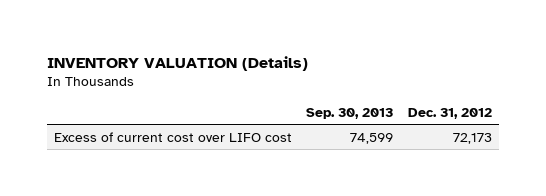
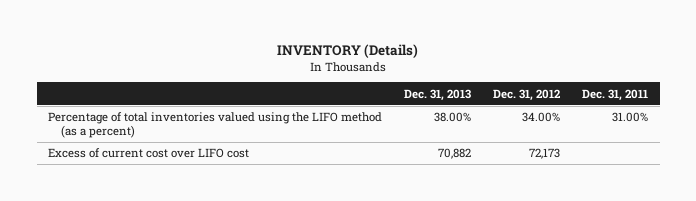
[46,55,308,71] INVENTORY VALUATION (Details) -> [277,43,419,58] INVENTORY (Details)
[306,107,394,119] Sep. 30, 2013 -> none
none -> [404,88,472,101] Dec. 31, 2013
none -> [582,88,649,101] Dec. 31, 2011
none -> [47,112,382,138] Percentage of total inventories valued using the LIFO method (as a percent)

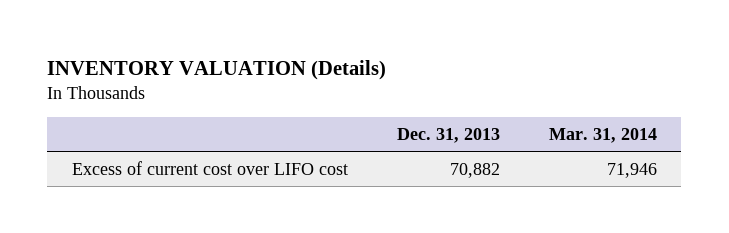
[277,43,419,58] INVENTORY (Details) -> [47,60,387,81] INVENTORY VALUATION (Details)
[493,88,561,101] Dec. 31, 2012 -> none
[582,88,649,101] Dec. 31, 2011 -> none
none -> [548,127,657,143] Mar. 31, 2014
[47,112,382,138] Percentage of total inventories valued using the LIFO method (as a percent) -> none

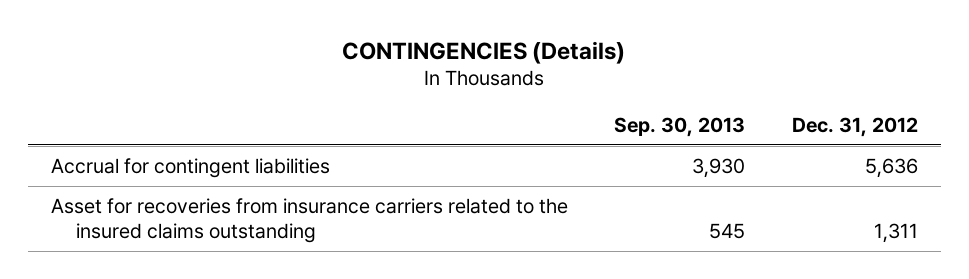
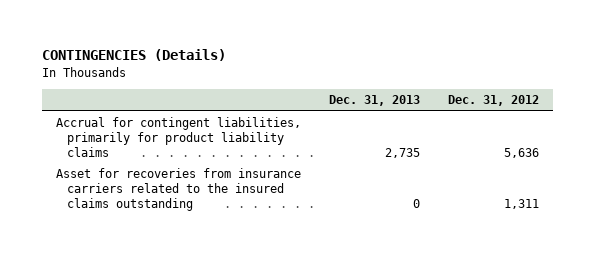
[614,117,746,138] Sep. 30, 2013 -> none
none -> [328,95,420,107] Dec. 31, 2013
[51,157,331,178] Accrual for contingent liabilities -> [55,117,301,158] Accrual for contingent liabilities, primarily for product liability claims

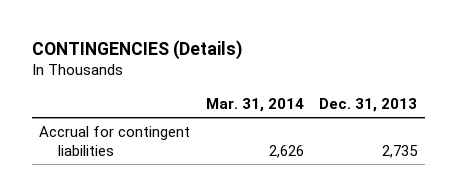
[448,95,540,107] Dec. 31, 2012 -> none
none -> [205,98,304,113] Mar. 31, 2014
[55,168,301,212] Asset for recoveries from insurance carriers related to the insured claims outstanding -> none
[55,117,301,158] Accrual for contingent liabilities, primarily for product liability claims -> [39,125,191,156] Accrual for contingent liabilities

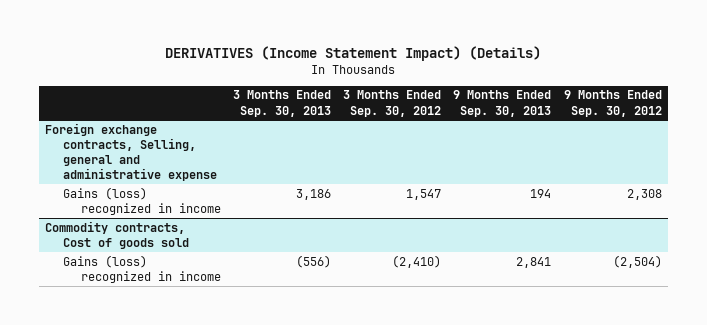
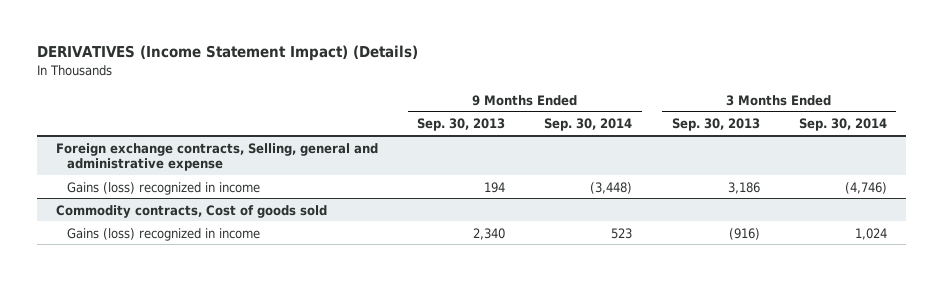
[343,90,442,117] 3 Months Ended Sep. 30, 2012 -> none
[563,90,662,117] 9 Months Ended Sep. 30, 2012 -> none
none -> [544,118,633,132] Sep. 30, 2014
none -> [798,118,887,132] Sep. 30, 2014
[295,254,331,268] (556) -> [728,227,760,240] (916)
[516,256,552,268] 2,841 -> [473,227,506,240] 2,340

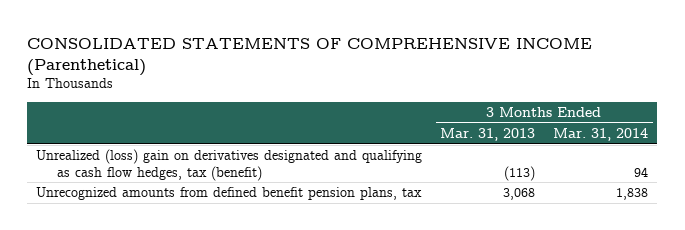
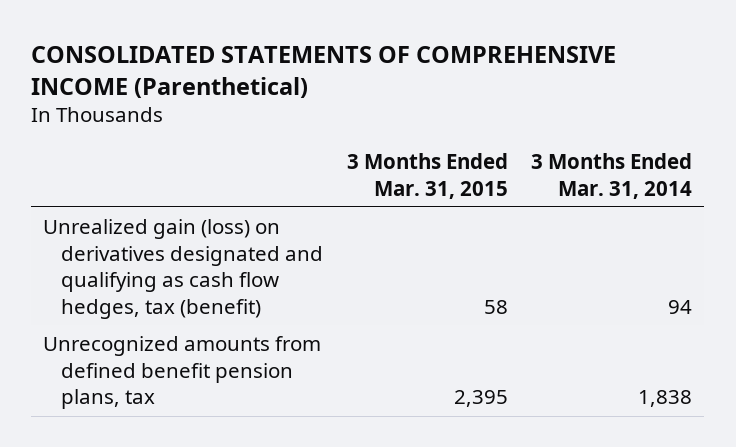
[440,128,536,142] Mar. 31, 2013 -> none
none -> [346,153,508,199] 3 Months Ended Mar. 31, 2015
[36,149,423,181] Unrealized (loss) gain on derivatives designated and qualifying as cash flow hedges, tax (benefit) -> [43,219,323,319] Unrealized gain (loss) on derivatives designated and qualifying as cash flow hedges, tax (benefit)

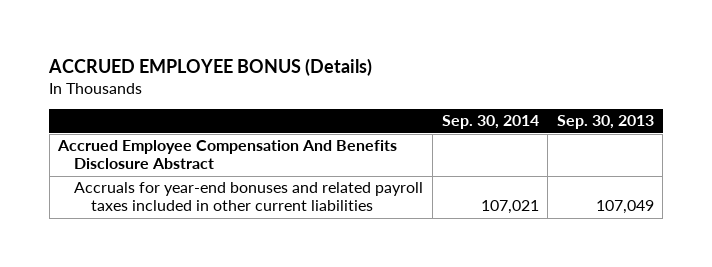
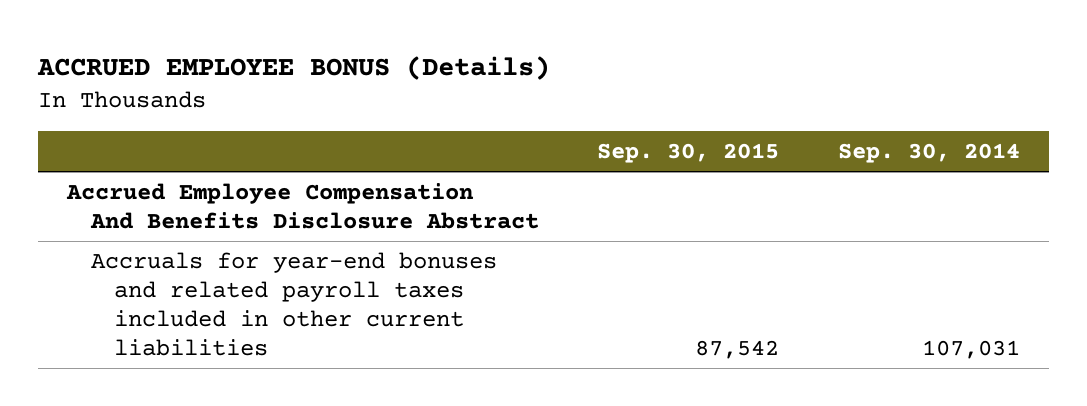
[556,115,654,130] Sep. 30, 2013 -> none
none -> [597,142,780,163] Sep. 30, 2015
[480,200,539,215] 107,021 -> [921,339,1020,359] 107,031

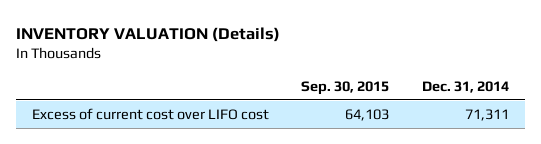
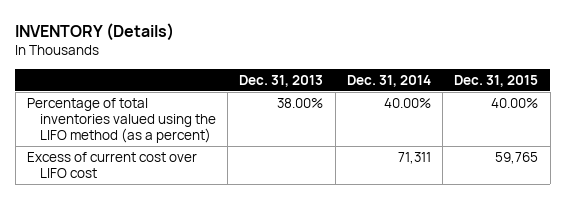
[16,26,281,42] INVENTORY VALUATION (Details) -> [15,22,175,41] INVENTORY (Details)
[301,80,390,95] Sep. 30, 2015 -> none
none -> [239,74,324,87] Dec. 31, 2013
none -> [454,74,539,87] Dec. 31, 2015
none -> [27,98,216,143] Percentage of total inventories valued using the LIFO method (as a percent)

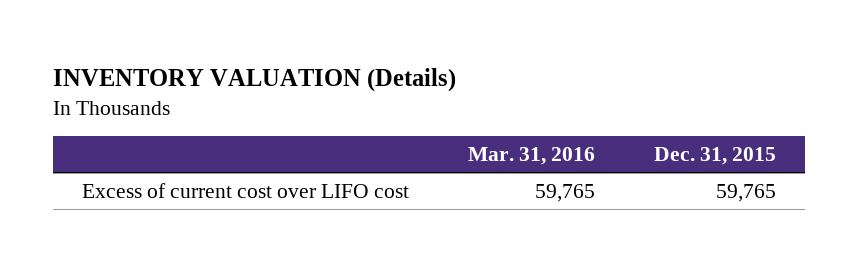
[15,22,175,41] INVENTORY (Details) -> [52,68,456,93] INVENTORY VALUATION (Details)
[239,74,324,87] Dec. 31, 2013 -> none
[346,74,431,87] Dec. 31, 2014 -> none
none -> [467,147,595,166] Mar. 31, 2016
[27,98,216,143] Percentage of total inventories valued using the LIFO method (as a percent) -> none

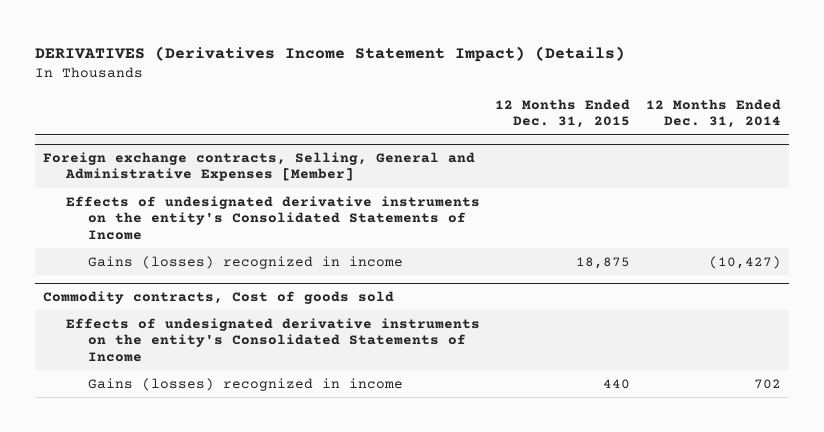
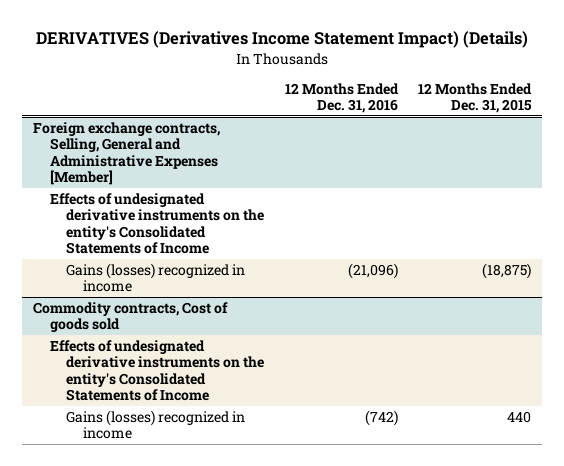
[645,98,781,129] 12 Months Ended Dec. 31, 2014 -> none
none -> [284,82,399,114] 12 Months Ended Dec. 31, 2016
[576,256,631,269] 18,875 -> [482,262,532,279] (18,875)

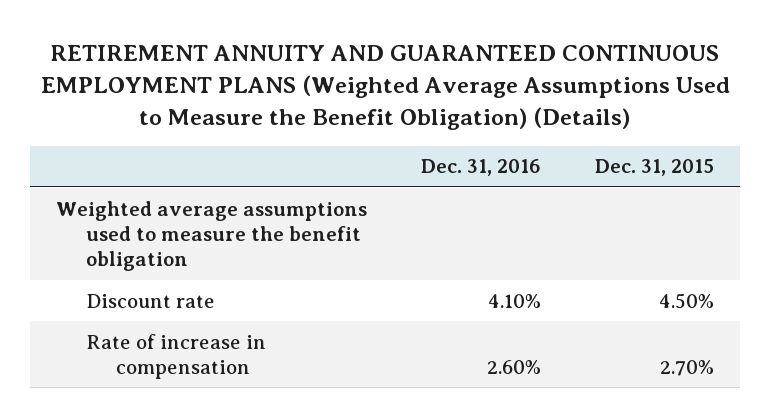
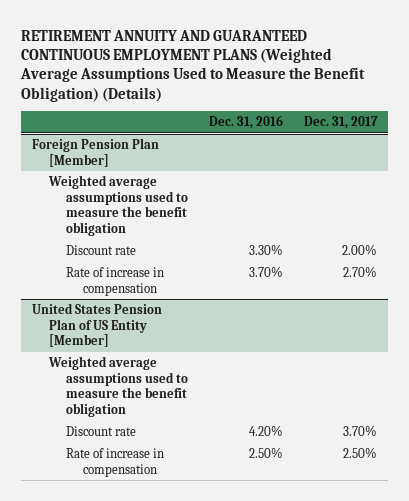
[594,159,714,177] Dec. 31, 2015 -> none
none -> [304,116,379,130] Dec. 31, 2017
none -> [31,138,159,167] Foreign Pension Plan [Member]
[487,293,541,308] 4.10% -> [249,244,284,256] 3.30%
[486,359,541,374] 2.60% -> [249,266,284,278] 3.70%
none -> [31,303,162,348] United States Pension Plan of US Entity [Member]
none -> [47,356,188,418] Weighted average assumptions used to measure the benefit obligation
none -> [65,426,136,437] Discount rate
none -> [65,448,164,477] Rate of increase in compensation

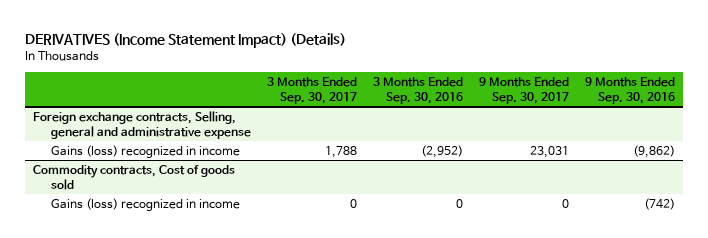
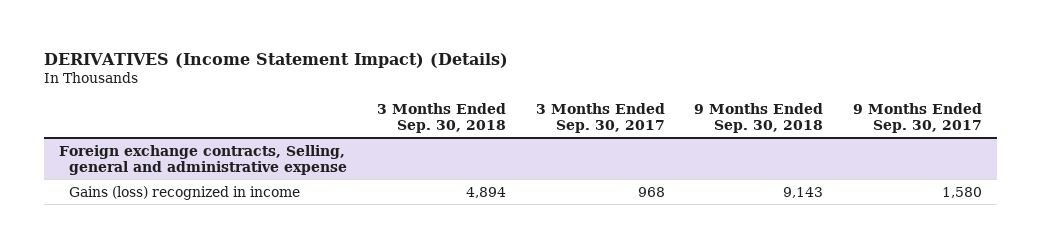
[372,77,463,105] 3 Months Ended Sep. 30, 2016 -> none
[585,77,676,105] 9 Months Ended Sep. 30, 2016 -> none
none -> [377,102,507,133] 3 Months Ended Sep. 30, 2018
none -> [694,102,824,133] 9 Months Ended Sep. 30, 2018
[33,164,236,190] Commodity contracts, Cost of goods sold -> none
[50,197,240,211] Gains (loss) recognized in income -> none
[324,145,357,158] 1,788 -> [637,186,665,197] 968
[529,145,569,158] 23,031 -> [942,186,983,198] 1,580

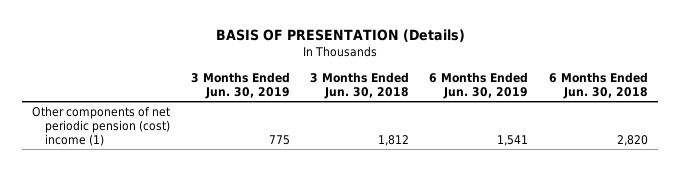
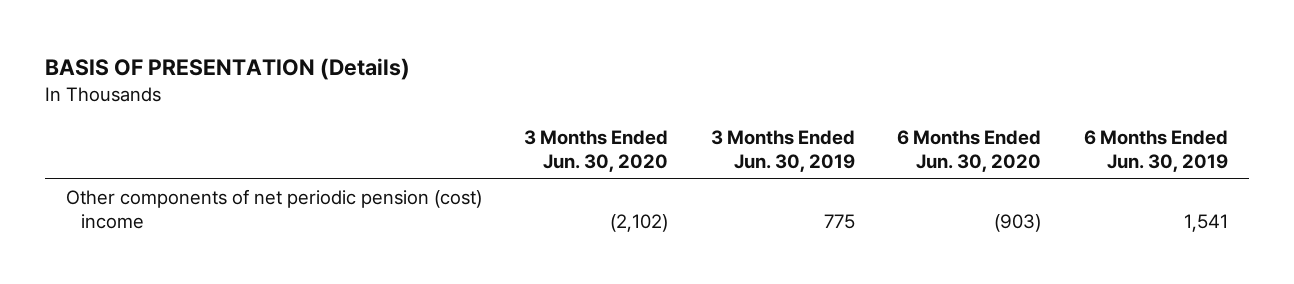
[310,71,410,99] 3 Months Ended Jun. 30, 2018 -> none
[548,71,648,99] 6 Months Ended Jun. 30, 2018 -> none
none -> [524,129,669,173] 3 Months Ended Jun. 30, 2020
none -> [897,129,1042,173] 6 Months Ended Jun. 30, 2020
[32,106,171,146] Other components of net periodic pension (cost) income (1) -> [65,189,482,230] Other components of net periodic pension (cost) income

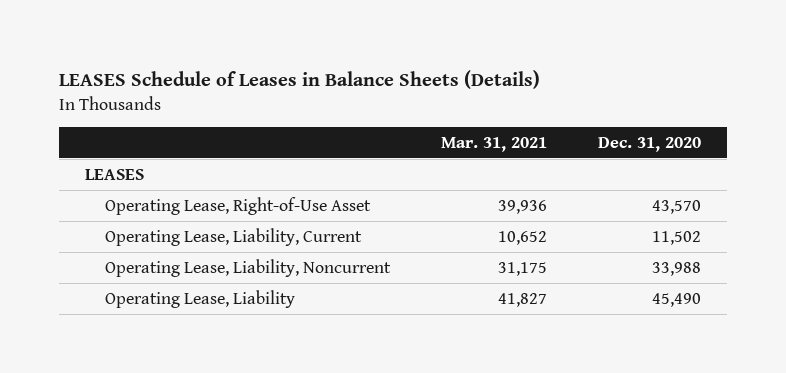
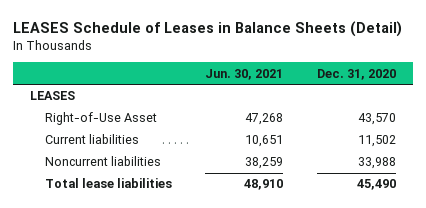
[58,69,540,89] LEASES Schedule of Leases in Balance Sheets (Details) -> [13,20,403,37] LEASES Schedule of Leases in Balance Sheets (Detail)
[441,136,548,152] Mar. 31, 2021 -> none
none -> [205,68,284,80] Jun. 30, 2021
[104,196,371,215] Operating Lease, Right-of-Use Asset -> [44,112,157,126] Right-of-Use Asset
[104,227,362,246] Operating Lease, Liability, Current -> [44,134,139,145] Current liabilities
[104,258,391,277] Operating Lease, Liability, Noncurrent -> [44,156,161,167] Noncurrent liabilities
[104,289,295,308] Operating Lease, Liability -> [44,178,172,189] Total lease liabilities

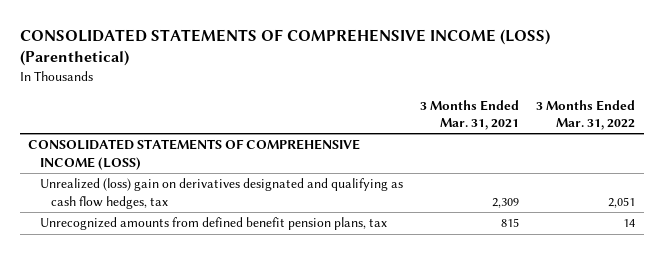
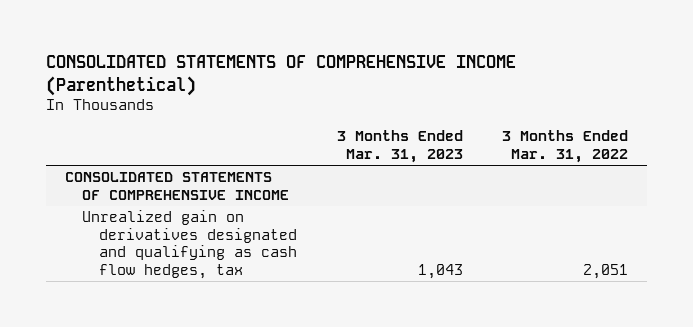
[19,28,550,67] CONSOLIDATED STATEMENTS OF COMPREHENSIVE INCOME (LOSS) (Parenthetical) -> [45,55,516,96] CONSOLIDATED STATEMENTS OF COMPREHENSIVE INCOME (Parenthetical)
[419,99,519,130] 3 Months Ended Mar. 31, 2021 -> none
none -> [336,130,463,163] 3 Months Ended Mar. 31, 2023
[39,217,387,231] Unrecognized amounts from defined benefit pension plans, tax -> none
[28,139,361,170] CONSOLIDATED STATEMENTS OF COMPREHENSIVE INCOME (LOSS) -> [65,172,290,200] CONSOLIDATED STATEMENTS OF COMPREHENSIVE INCOME
[39,178,403,209] Unrealized (loss) gain on derivatives designated and qualifying as cash flow hedges, tax -> [82,210,298,279] Unrealized gain on derivatives designated and qualifying as cash flow hedges, tax

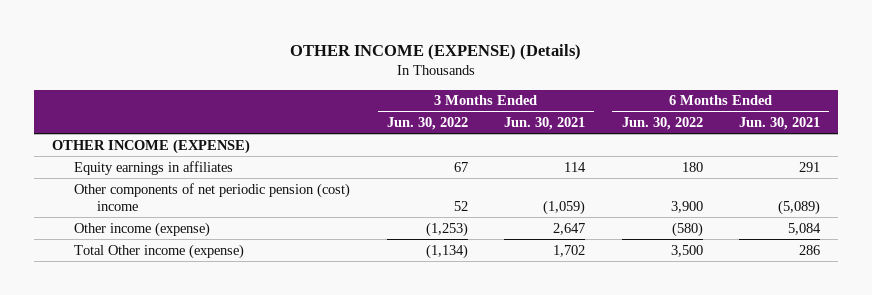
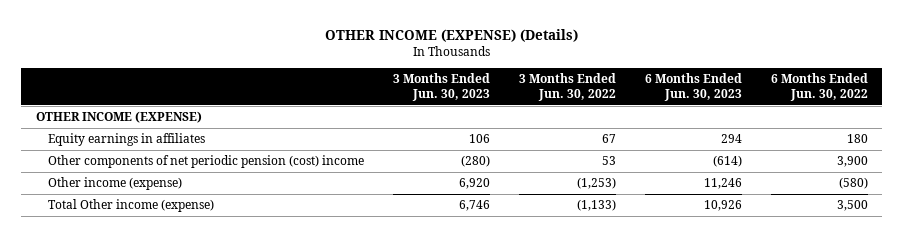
[504,117,586,131] Jun. 30, 2021 -> none
[739,117,821,131] Jun. 30, 2021 -> none
none -> [392,72,490,102] 3 Months Ended Jun. 30, 2023
none -> [644,72,742,102] 6 Months Ended Jun. 30, 2023
[453,201,468,212] 52 -> [601,156,616,166] 53
[425,243,468,259] (1,134) -> [576,199,616,212] (1,133)

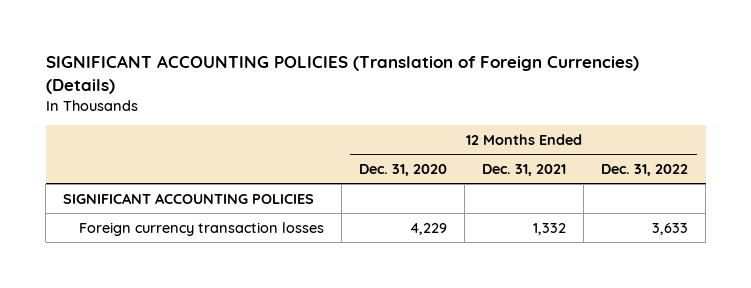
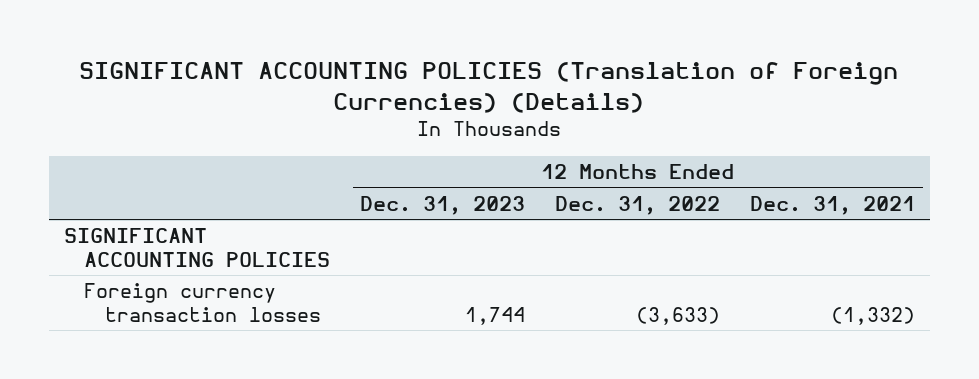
[358,163,447,176] Dec. 31, 2020 -> none
none -> [360,195,526,215] Dec. 31, 2023
[533,222,567,235] 1,332 -> [831,306,916,325] (1,332)
[652,222,689,235] 3,633 -> [636,306,721,325] (3,633)

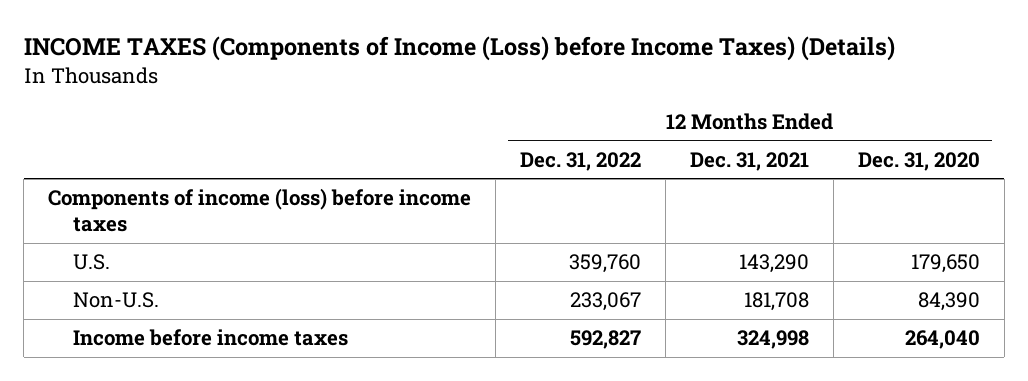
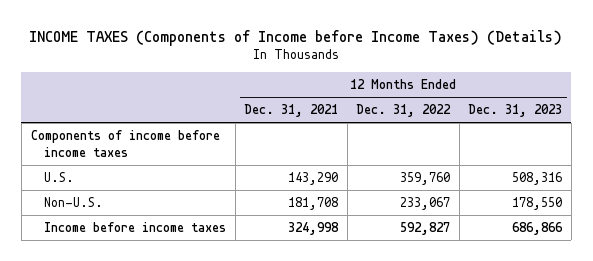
[23,36,895,62] INCOME TAXES (Components of Income (Loss) before Income Taxes) (Details) -> [29,29,563,46] INCOME TAXES (Components of Income before Income Taxes) (Details)
[857,151,980,171] Dec. 31, 2020 -> none
none -> [468,104,563,118] Dec. 31, 2023
[48,188,472,233] Components of income (loss) before income taxes -> [30,130,220,157] Components of income before income taxes

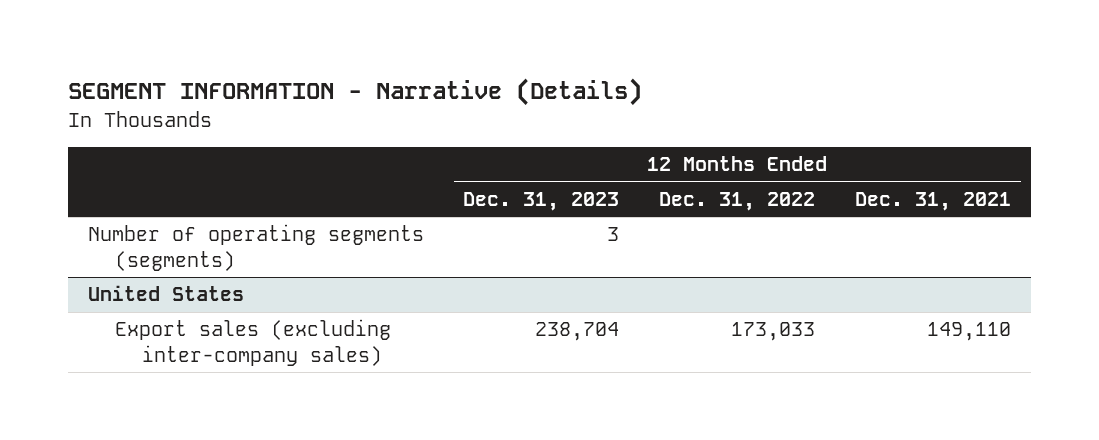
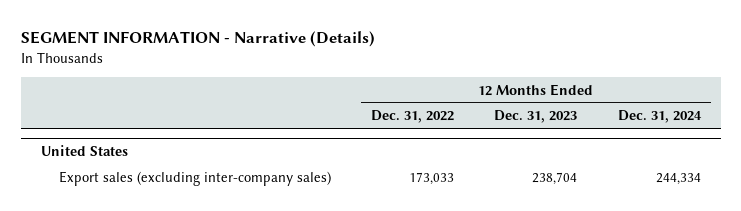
[854,192,1011,212] Dec. 31, 2021 -> none
none -> [617,110,702,124] Dec. 31, 2024
[87,224,424,271] Number of operating segments (segments) -> none

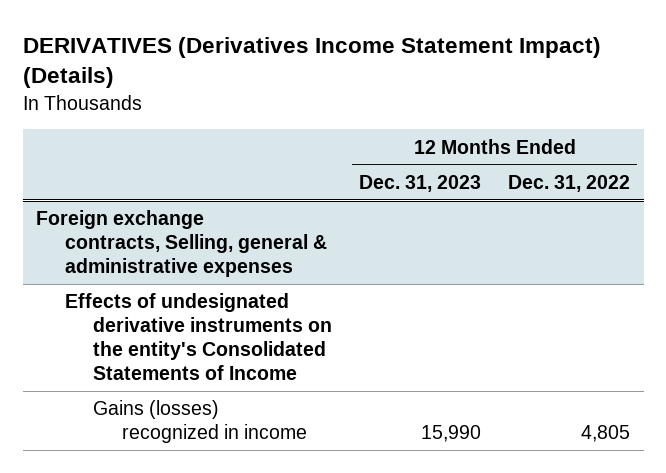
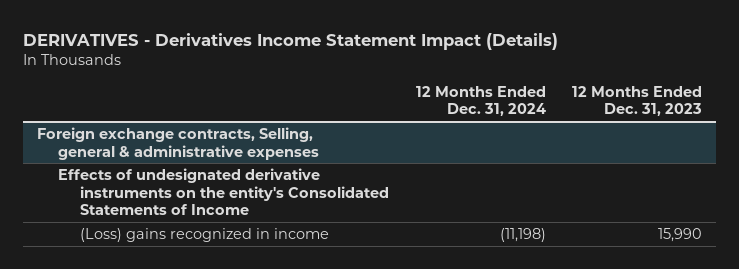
[22,37,601,89] DERIVATIVES (Derivatives Income Statement Impact) (Details) -> [23,32,559,50] DERIVATIVES - Derivatives Income Statement Impact (Details)
[508,174,631,192] Dec. 31, 2022 -> none
none -> [415,85,546,117] 12 Months Ended Dec. 31, 2024
[93,400,307,444] Gains (losses) recognized in income -> [80,228,330,243] (Loss) gains recognized in income

